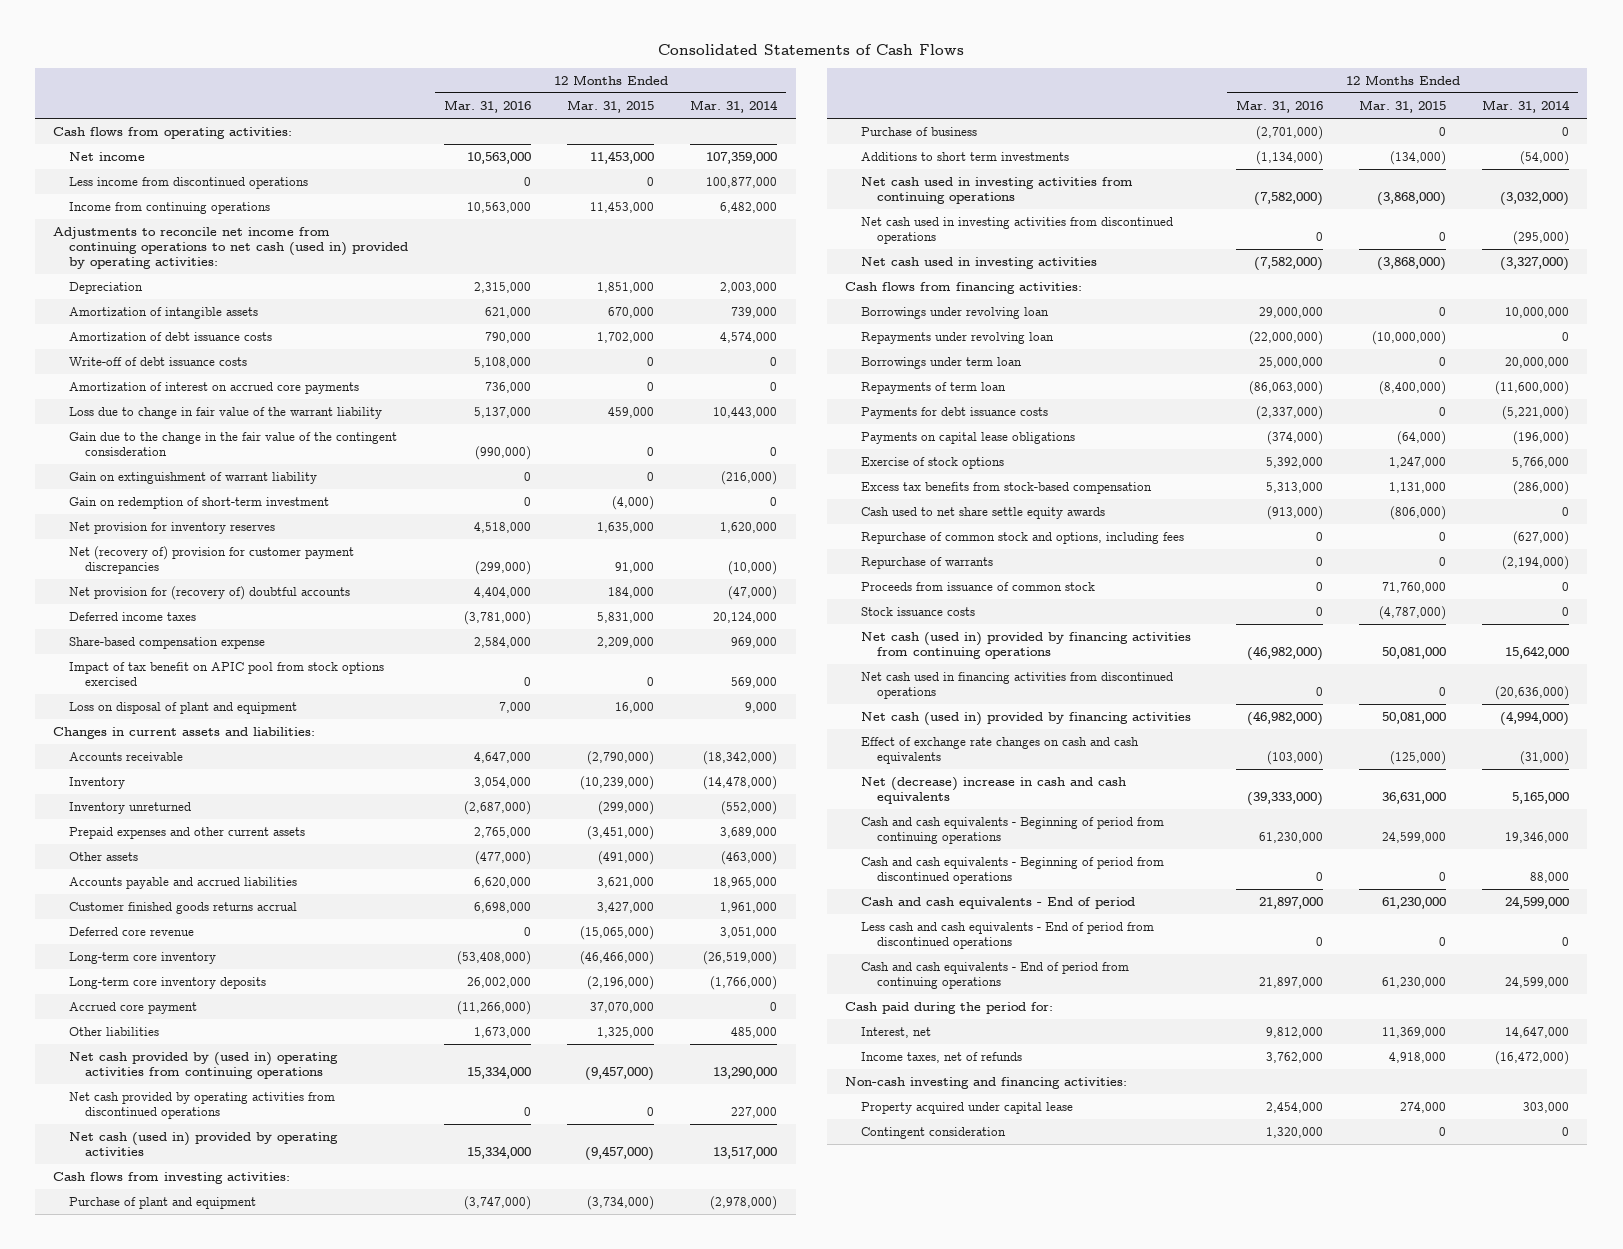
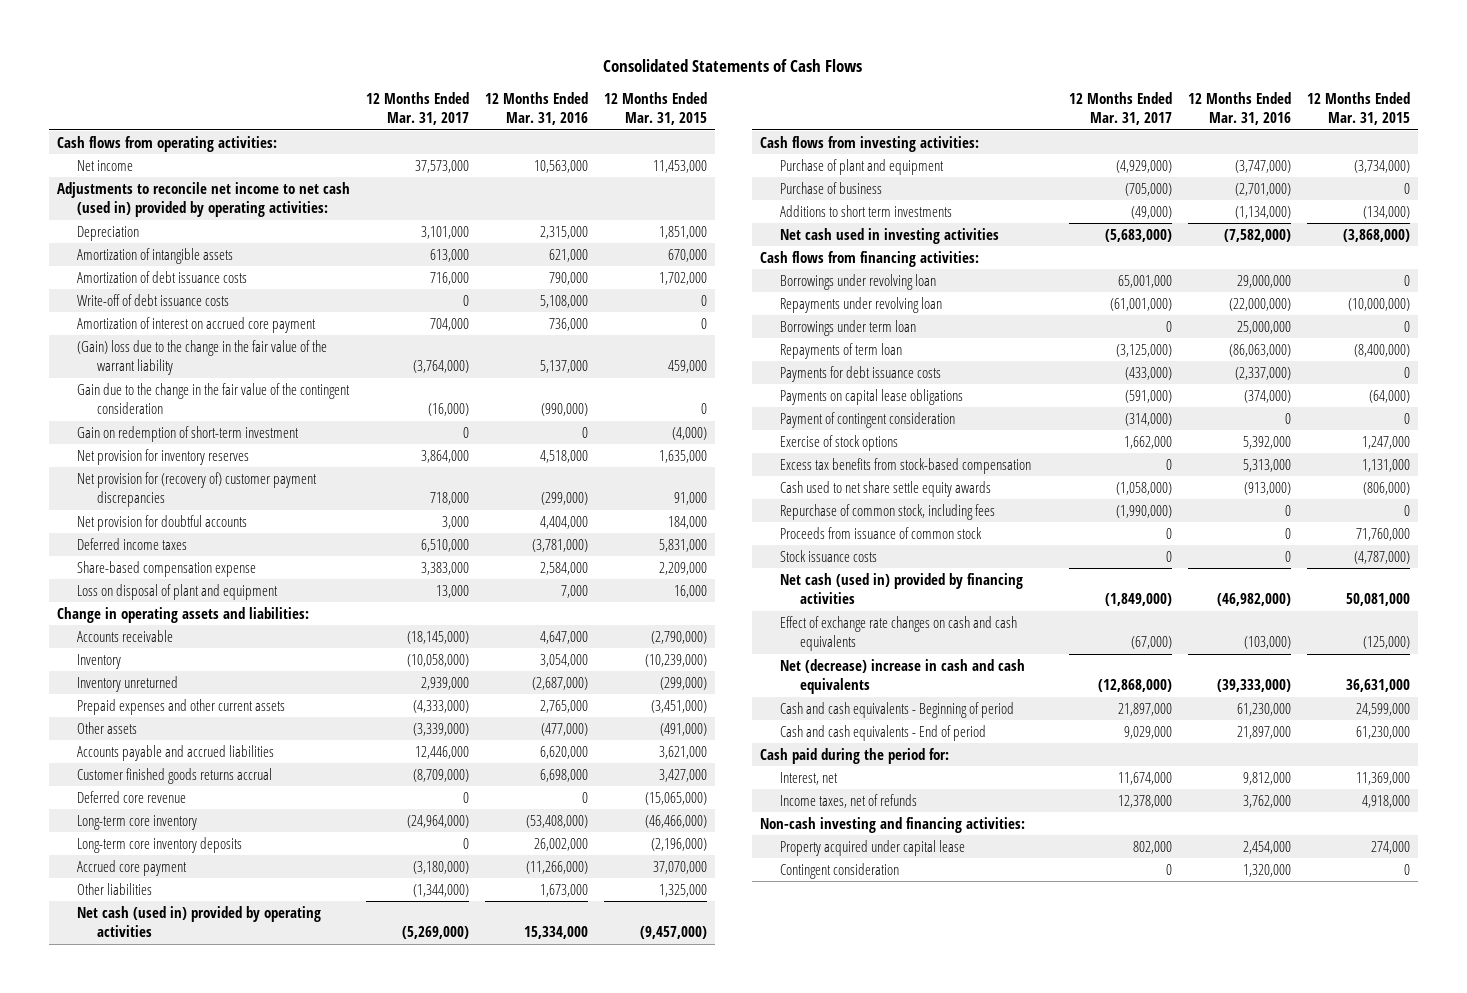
[690,99,779,113] Mar. 31, 2014 -> none
none -> [365,92,469,126] 12 Months Ended Mar. 31, 2017
[69,176,309,189] Less income from discontinued operations -> none
[69,201,271,214] Income from continuing operations -> none
[53,226,409,269] Adjustments to reconcile net income from continuing operations to net cash (used in) provided by operating activities: -> [56,181,350,218] Adjustments to reconcile net income to net cash (used in) provided by operating activities:
[69,471,318,484] Gain on extinguishment of warrant liability -> none
[69,381,360,394] Amortization of interest on accrued core payments -> [77,316,317,333] Amortization of interest on accrued core payment
[69,406,383,419] Loss due to change in fair value of the warrant liability -> [77,339,328,376] (Gain) loss due to the change in the fair value of the warrant liability
[69,431,398,456] Gain due to the change in the fair value of the contingent consisderation -> [77,382,351,415] Gain due to the change in the fair value of the contingent consideration
[69,545,355,574] Net (recovery of) provision for customer payment discrepancies -> [77,471,318,508] Net provision for (recovery of) customer payment discrepancies
[69,585,351,600] Net provision for (recovery of) doubtful accounts -> [77,514,248,531] Net provision for doubtful accounts
[69,661,385,686] Impact of tax benefit on APIC pool from stock options exercised -> none
[53,726,316,739] Changes in current assets and liabilities: -> [56,606,309,623] Change in operating assets and liabilities:
[69,1051,339,1079] Net cash provided by (used in) operating activities from continuing operations -> none
[69,1091,336,1119] Net cash provided by operating activities from discontinued operations -> none
[861,176,1134,204] Net cash used in investing activities from continuing operations -> none
[861,216,1174,244] Net cash used in investing activities from discontinued operations -> none
none -> [780,411,956,428] Payment of contingent consideration
[861,556,994,569] Repurchase of warrants -> none
[861,531,1185,544] Repurchase of common stock and options, including fees -> [780,503,996,520] Repurchase of common stock, including fees
[861,631,1192,659] Net cash (used in) provided by financing activities from continuing operations -> none
[861,671,1174,699] Net cash used in financing activities from discontinued operations -> none
[861,856,1165,884] Cash and cash equivalents - Beginning of period from discontinued operations -> none
[861,816,1165,844] Cash and cash equivalents - Beginning of period from continuing operations -> [780,701,1015,718] Cash and cash equivalents - Beginning of period
[861,921,1155,949] Less cash and cash equivalents - End of period from discontinued operations -> none
[861,961,1130,989] Cash and cash equivalents - End of period from continuing operations -> none

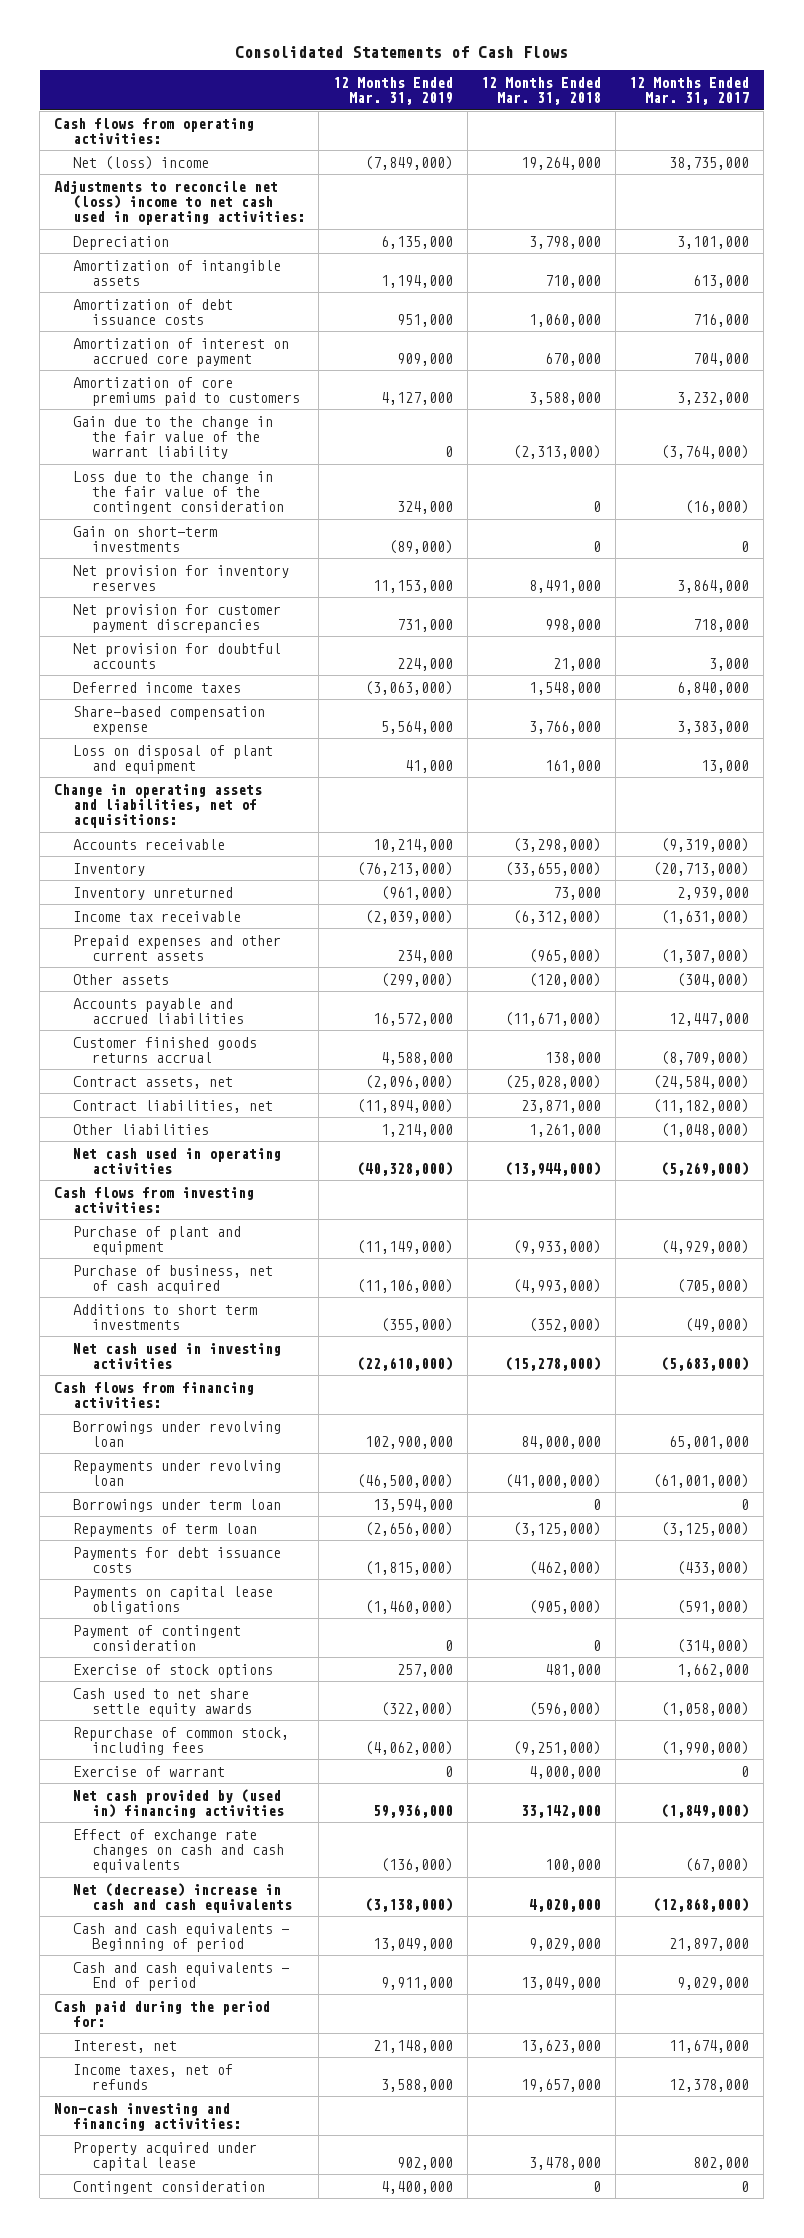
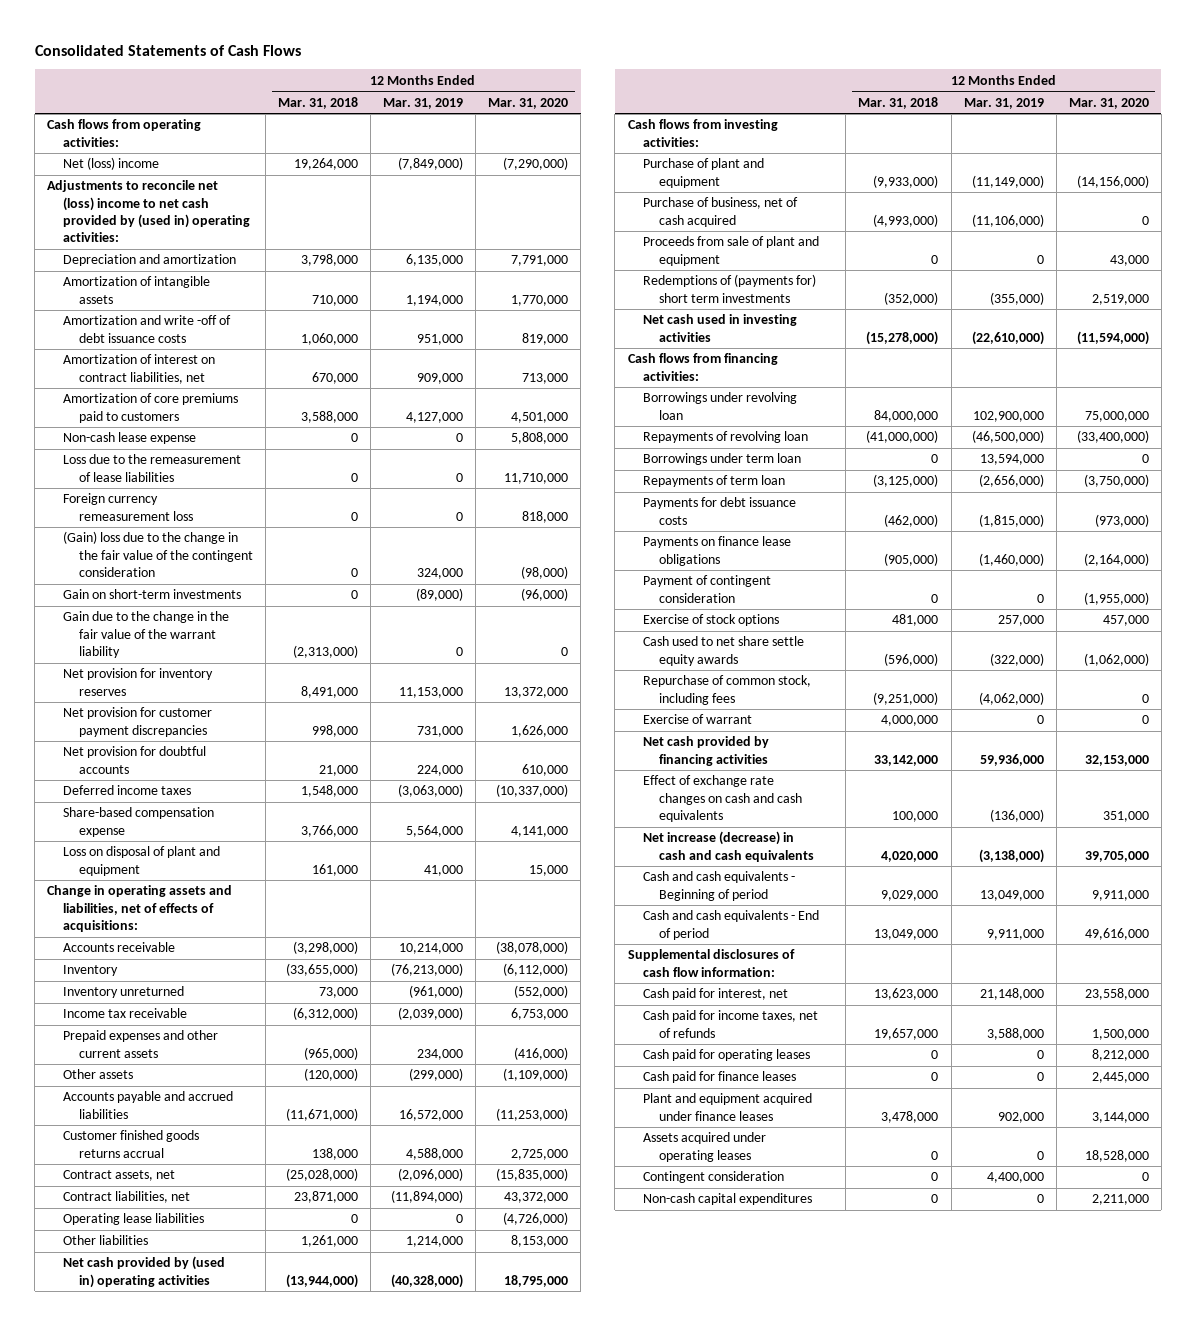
[629,76,750,106] 12 Months Ended Mar. 31, 2017 -> none
none -> [488,97,569,109] Mar. 31, 2020
[54,180,305,226] Adjustments to reconcile net (loss) income to net cash used in operating activities: -> [47,180,251,243] Adjustments to reconcile net (loss) income to net cash provided by (used in) operating activities:
[72,235,169,250] Depreciation -> [63,254,237,267] Depreciation and amortization
[72,298,233,325] Amortization of debt issuance costs -> [63,315,232,343] Amortization and write -off of debt issuance costs
[72,337,289,367] Amortization of interest on accrued core payment -> [63,354,216,384] Amortization of interest on contract liabilities, net
none -> [63,432,197,445] Non-cash lease expense
none -> [63,454,242,482] Loss due to the remeasurement of lease liabilities
none -> [63,493,194,521] Foreign currency remeasurement loss
[72,470,284,515] Loss due to the change in the fair value of the contingent consideration -> [63,531,254,578] (Gain) loss due to the change in the fair value of the contingent consideration
[72,415,273,460] Gain due to the change in the fair value of the warrant liability -> [63,611,230,659] Gain due to the change in the fair value of the warrant liability
[54,783,263,829] Change in operating assets and liabilities, net of acquisitions: -> [47,885,233,933] Change in operating assets and liabilities, net of effects of acquisitions:
none -> [63,1213,205,1226] Operating lease liabilities
[72,1147,281,1174] Net cash used in operating activities -> [63,1256,226,1288] Net cash provided by (used in) operating activities
none -> [643,236,820,266] Proceeds from sale of plant and equipment
[72,1303,257,1330] Additions to short term investments -> [643,274,817,303] Redemptions of (payments for) short term investments
[72,1459,281,1486] Repayments under revolving loan -> [643,431,809,444] Repayments of revolving loan
[72,1585,273,1614] Payments on capital lease obligations -> [643,536,792,566] Payments on finance lease obligations
[72,1788,284,1818] Net cash provided by (used in) financing activities -> [643,736,770,766] Net cash provided by financing activities
[72,1882,292,1913] Net (decrease) increase in cash and cash equivalents -> [643,831,815,862] Net increase (decrease) in cash and cash equivalents
[54,2000,271,2027] Cash paid during the period for: -> none
[54,2102,241,2131] Non-cash investing and financing activities: -> none
none -> [627,949,795,977] Supplemental disclosures of cash flow information:
[72,2039,177,2053] Interest, net -> [643,988,789,1001] Cash paid for interest, net
[72,2063,233,2090] Income taxes, net of refunds -> [643,1010,819,1038] Cash paid for income taxes, net of refunds
none -> [643,1049,811,1062] Cash paid for operating leases
none -> [643,1071,797,1084] Cash paid for finance leases
[72,2141,257,2171] Property acquired under capital lease -> [643,1093,813,1121] Plant and equipment acquired under finance leases
none -> [643,1132,767,1162] Assets acquired under operating leases
none -> [643,1193,813,1206] Non-cash capital expenditures

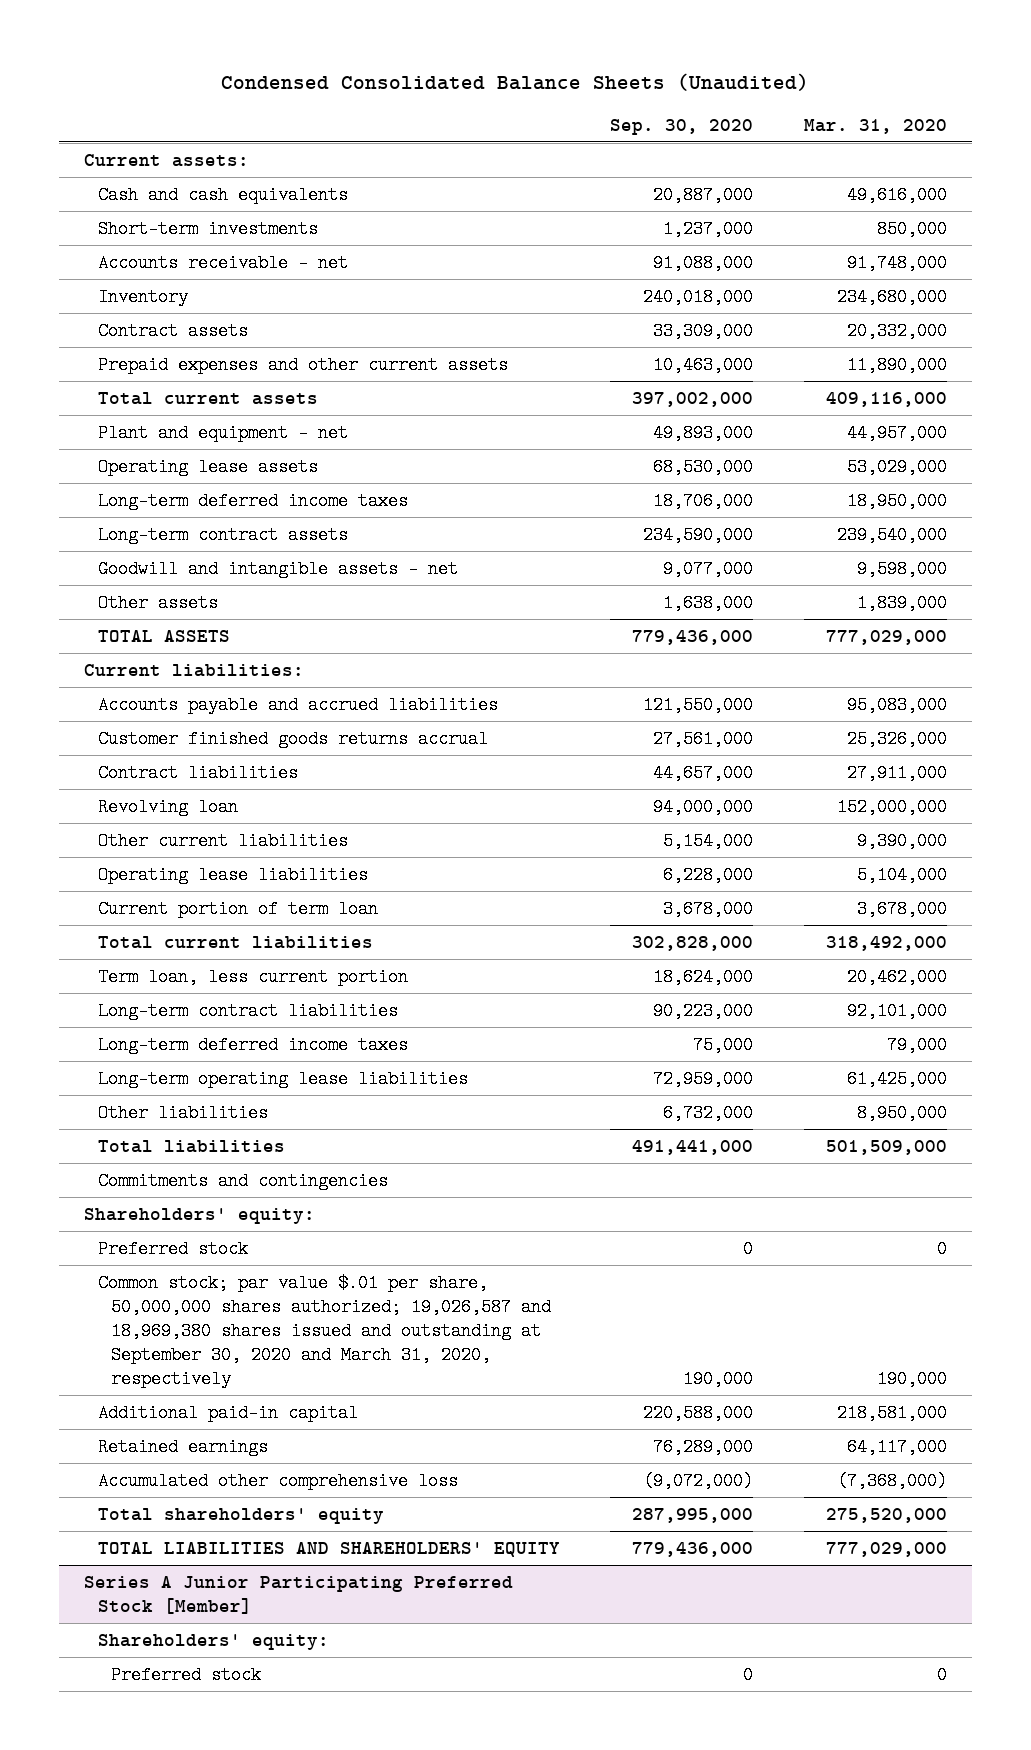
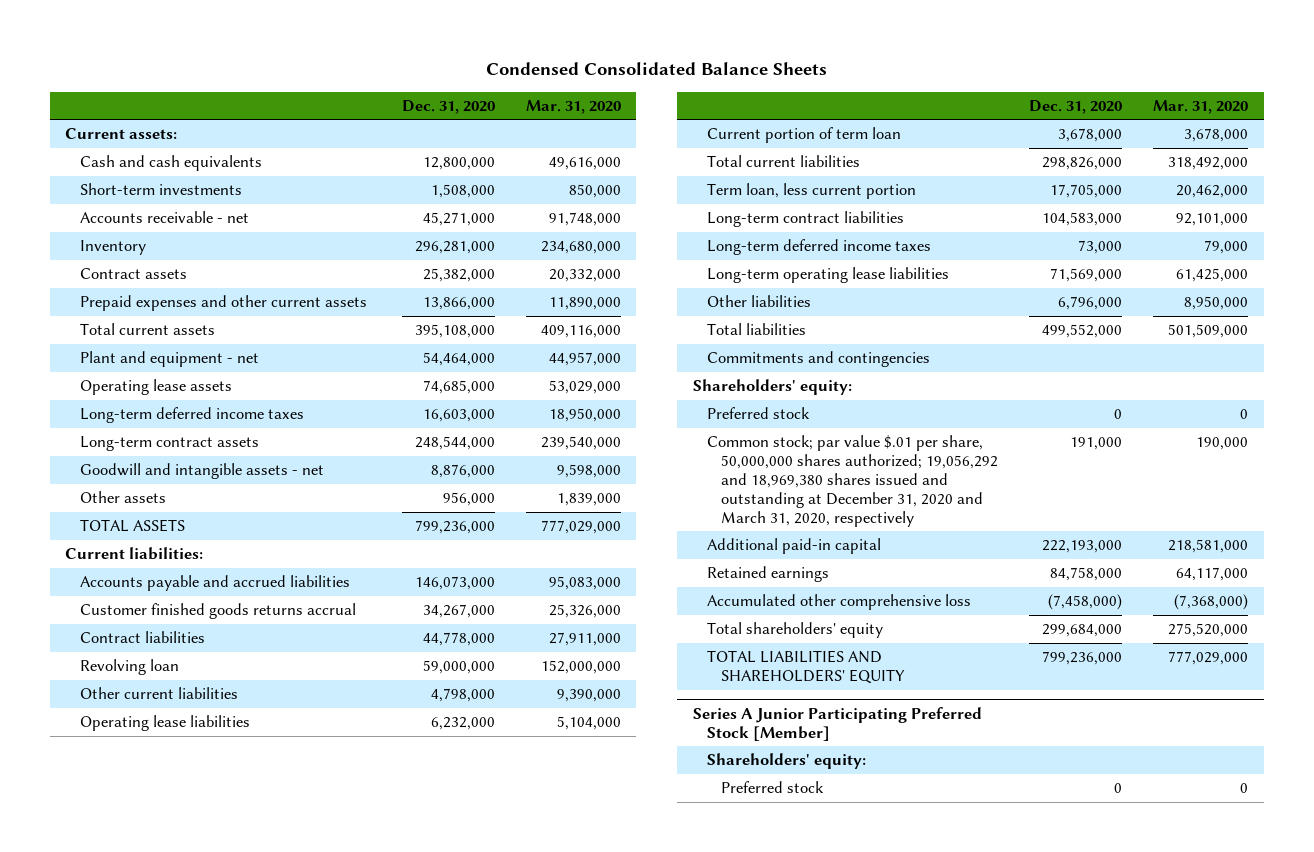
[221,72,810,91] Condensed Consolidated Balance Sheets (Unaudited) -> [485,62,827,76] Condensed Consolidated Balance Sheets
[610,118,754,135] Sep. 30, 2020 -> none
none -> [401,99,495,114] Dec. 31, 2020
[97,1273,552,1389] Common stock; par value $.01 per share, 50,000,000 shares authorized; 19,026,587 and 18,969,380 shares issued and outstanding at September 30, 2020 and March 31, 2020, respectively -> [706,435,998,527] Common stock; par value $.01 per share, 50,000,000 shares authorized; 19,056,292 and 18,969,380 shares issued and outstanding at December 31, 2020 and March 31, 2020, respectively

